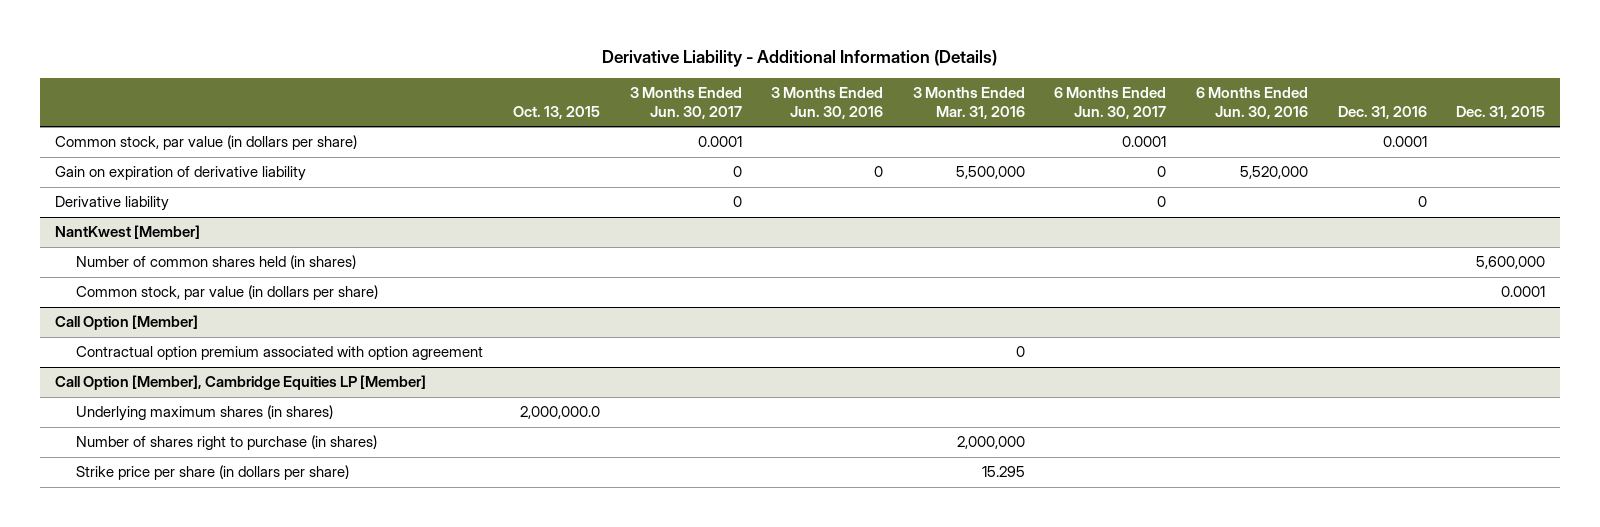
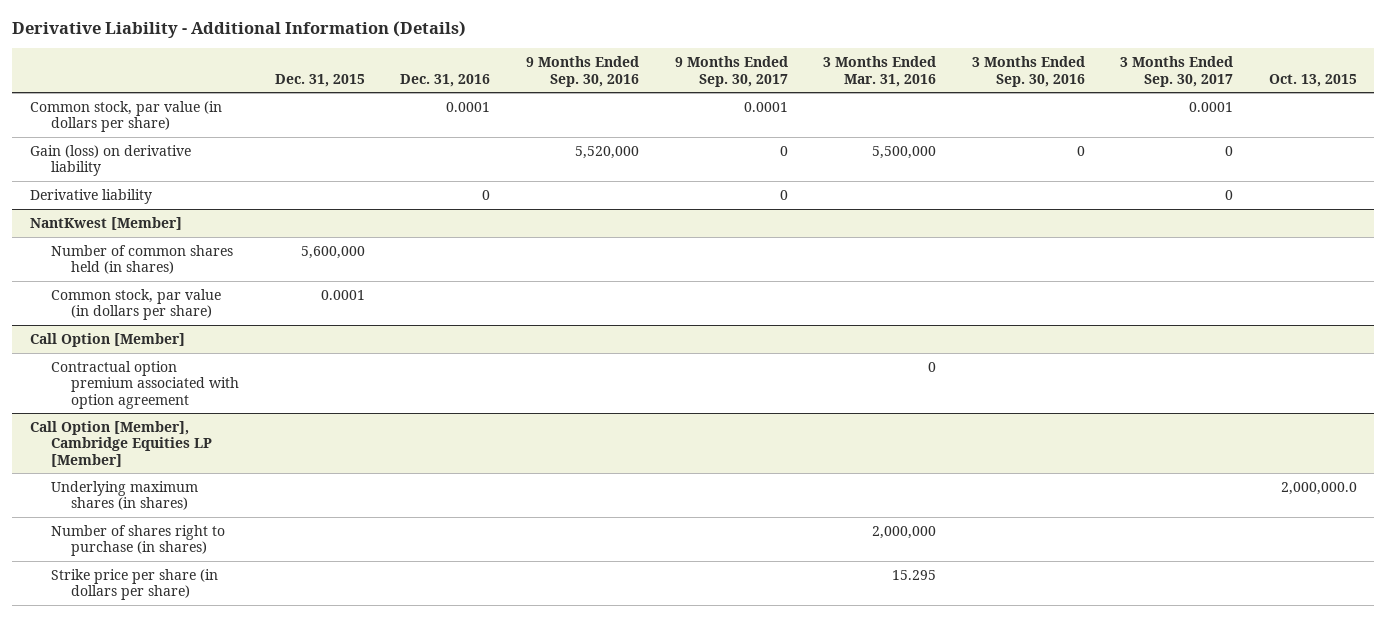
[629,87,742,119] 3 Months Ended Jun. 30, 2017 -> none
[771,87,884,119] 3 Months Ended Jun. 30, 2016 -> none
[1054,87,1167,119] 6 Months Ended Jun. 30, 2017 -> none
[1196,87,1309,119] 6 Months Ended Jun. 30, 2016 -> none
none -> [525,56,639,87] 9 Months Ended Sep. 30, 2016
none -> [674,56,788,87] 9 Months Ended Sep. 30, 2017
none -> [971,56,1085,87] 3 Months Ended Sep. 30, 2016
none -> [1120,56,1234,87] 3 Months Ended Sep. 30, 2017
[54,166,306,182] Gain on expiration of derivative liability -> [30,144,192,177] Gain (loss) on derivative liability

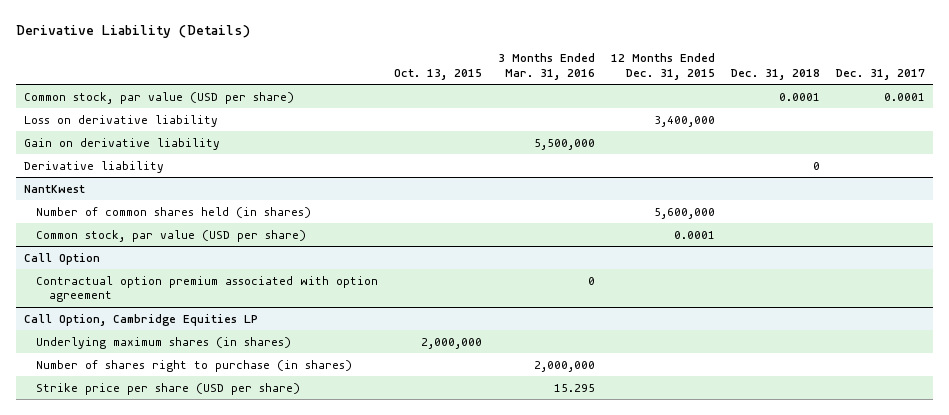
[12,21,467,39] Derivative Liability - Additional Information (Details) -> [16,24,251,38] Derivative Liability (Details)
[274,73,365,87] Dec. 31, 2015 -> none
[400,73,491,87] Dec. 31, 2016 -> none
[525,56,639,87] 9 Months Ended Sep. 30, 2016 -> none
[674,56,788,87] 9 Months Ended Sep. 30, 2017 -> none
[971,56,1085,87] 3 Months Ended Sep. 30, 2016 -> none
[1120,56,1234,87] 3 Months Ended Sep. 30, 2017 -> none
none -> [611,53,716,80] 12 Months Ended Dec. 31, 2015
none -> [730,68,820,80] Dec. 31, 2018
none -> [835,68,925,80] Dec. 31, 2017
[30,100,223,133] Common stock, par value (in dollars per share) -> [24,91,295,104] Common stock, par value (USD per share)
none -> [24,114,219,127] Loss on derivative liability
[30,144,192,177] Gain (loss) on derivative liability -> [24,137,221,150] Gain on derivative liability
[30,216,183,230] NantKwest [Member] -> [24,184,86,193] NantKwest
[50,288,221,321] Common stock, par value (in dollars per share) -> [36,229,307,242] Common stock, par value (USD per share)
[30,332,186,347] Call Option [Member] -> [24,252,101,265] Call Option
[30,420,212,467] Call Option [Member], Cambridge Equities LP [Member] -> [24,313,259,326] Call Option, Cambridge Equities LP
[1280,481,1357,495] 2,000,000.0 -> [421,337,483,349] 2,000,000
[50,568,218,601] Strike price per share (in dollars per share) -> [36,382,301,395] Strike price per share (USD per share)

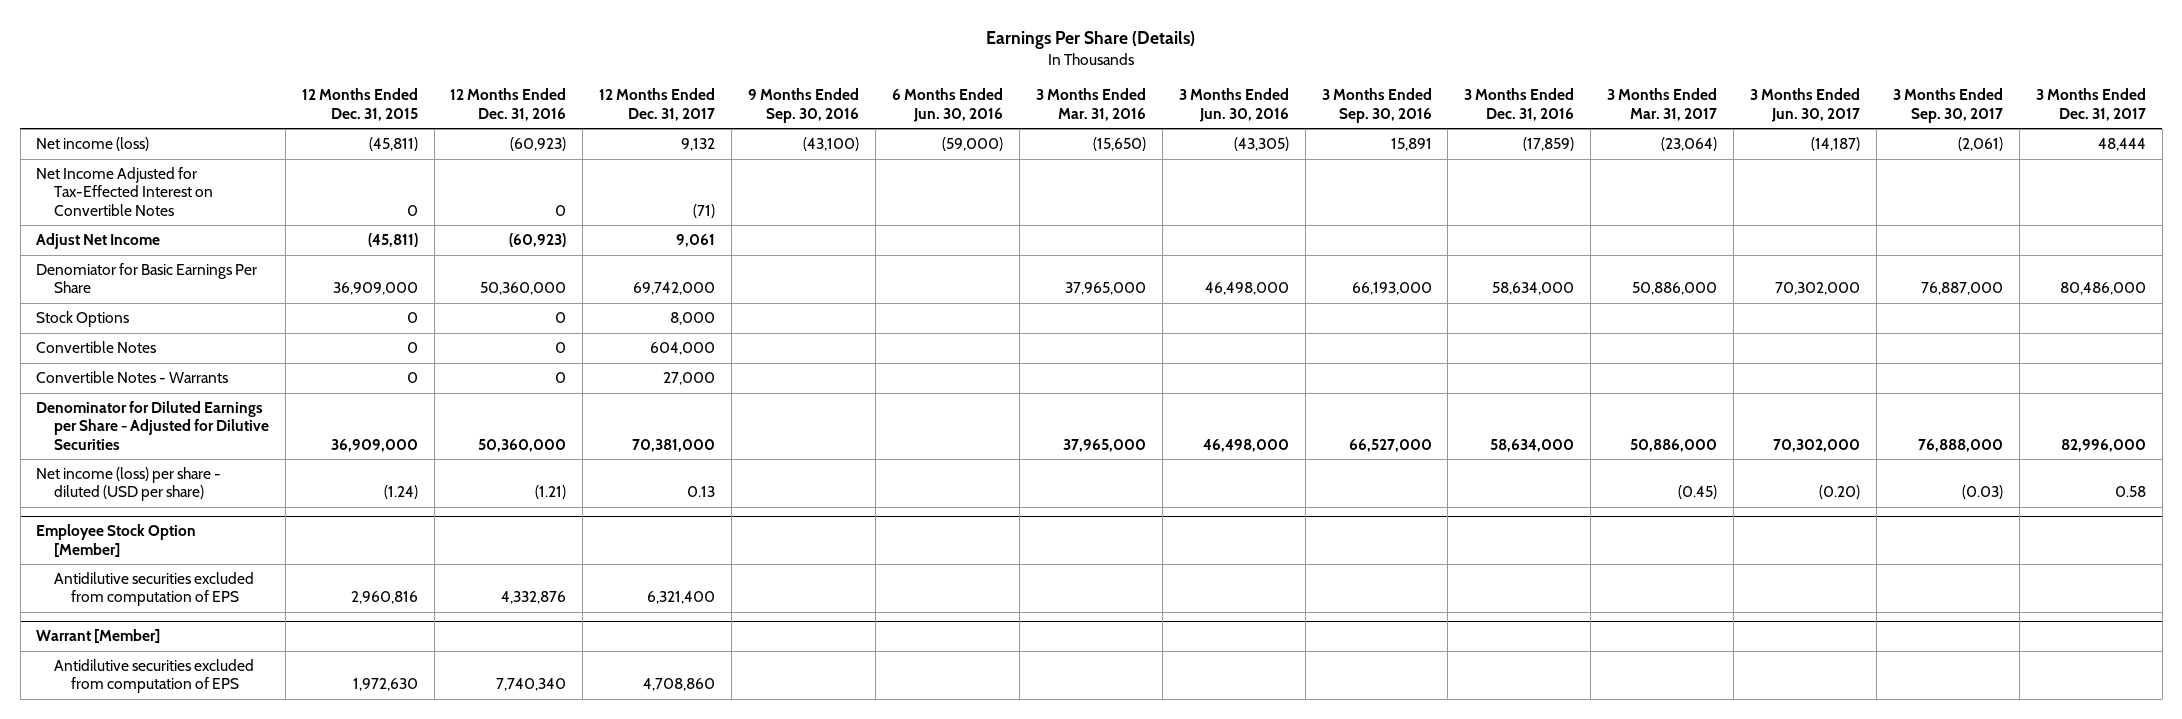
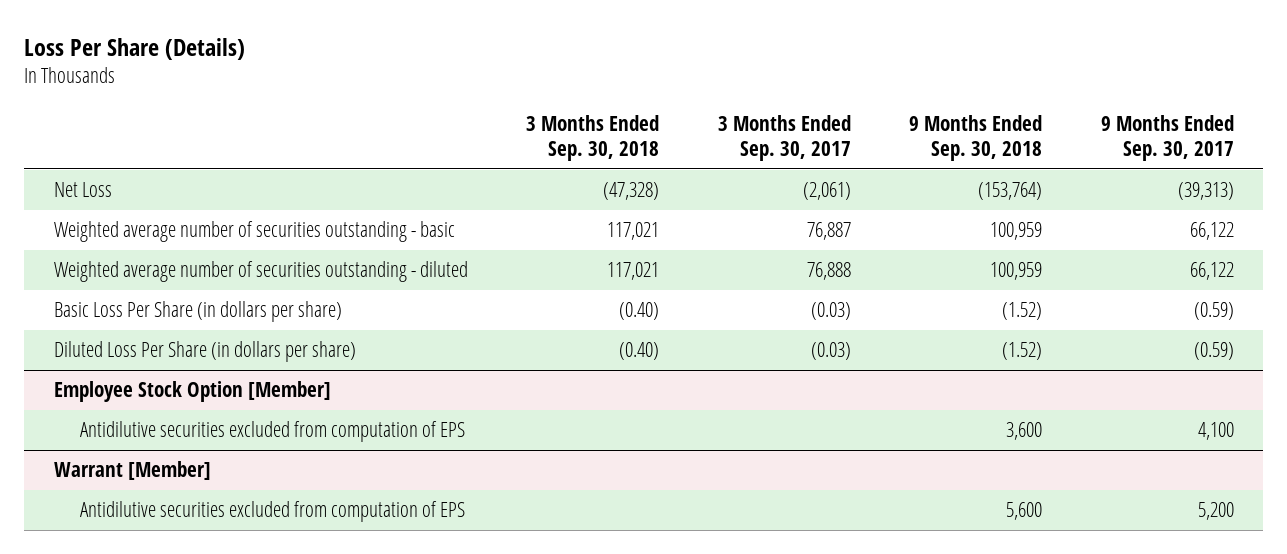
[986,30,1196,49] Earnings Per Share (Details) -> [24,37,246,60] Loss Per Share (Details)
[301,88,418,121] 12 Months Ended Dec. 31, 2015 -> none
[450,88,567,121] 12 Months Ended Dec. 31, 2016 -> none
[599,88,716,121] 12 Months Ended Dec. 31, 2017 -> none
[748,88,860,123] 9 Months Ended Sep. 30, 2016 -> none
[892,88,1004,122] 6 Months Ended Jun. 30, 2016 -> none
[1035,88,1146,121] 3 Months Ended Mar. 31, 2016 -> none
[1178,88,1289,122] 3 Months Ended Jun. 30, 2016 -> none
[1321,88,1432,123] 3 Months Ended Sep. 30, 2016 -> none
[1464,88,1575,121] 3 Months Ended Dec. 31, 2016 -> none
[1607,88,1718,121] 3 Months Ended Mar. 31, 2017 -> none
[1750,88,1861,122] 3 Months Ended Jun. 30, 2017 -> none
[2035,88,2146,121] 3 Months Ended Dec. 31, 2017 -> none
none -> [526,114,660,161] 3 Months Ended Sep. 30, 2018
none -> [909,114,1043,161] 9 Months Ended Sep. 30, 2018
none -> [1100,114,1234,161] 9 Months Ended Sep. 30, 2017
[36,167,213,216] Net Income Adjusted for Tax-Effected Interest on Convertible Notes -> none
[36,233,161,250] Adjust Net Income -> none
[36,263,258,294] Denomiator for Basic Earnings Per Share -> none
[36,311,130,328] Stock Options -> none
[36,341,157,354] Convertible Notes -> none
[36,371,229,384] Convertible Notes - Warrants -> none
[36,401,269,450] Denominator for Diluted Earnings per Share - Adjusted for Dilutive Securities -> none
[36,137,150,152] Net income (loss) -> [53,182,112,198] Net Loss
none -> [53,221,455,243] Weighted average number of securities outstanding - basic
none -> [53,261,468,283] Weighted average number of securities outstanding - diluted
none -> [53,301,342,323] Basic Loss Per Share (in dollars per share)
[36,467,222,502] Net income (loss) per share - diluted (USD per share) -> [53,341,356,363] Diluted Loss Per Share (in dollars per share)

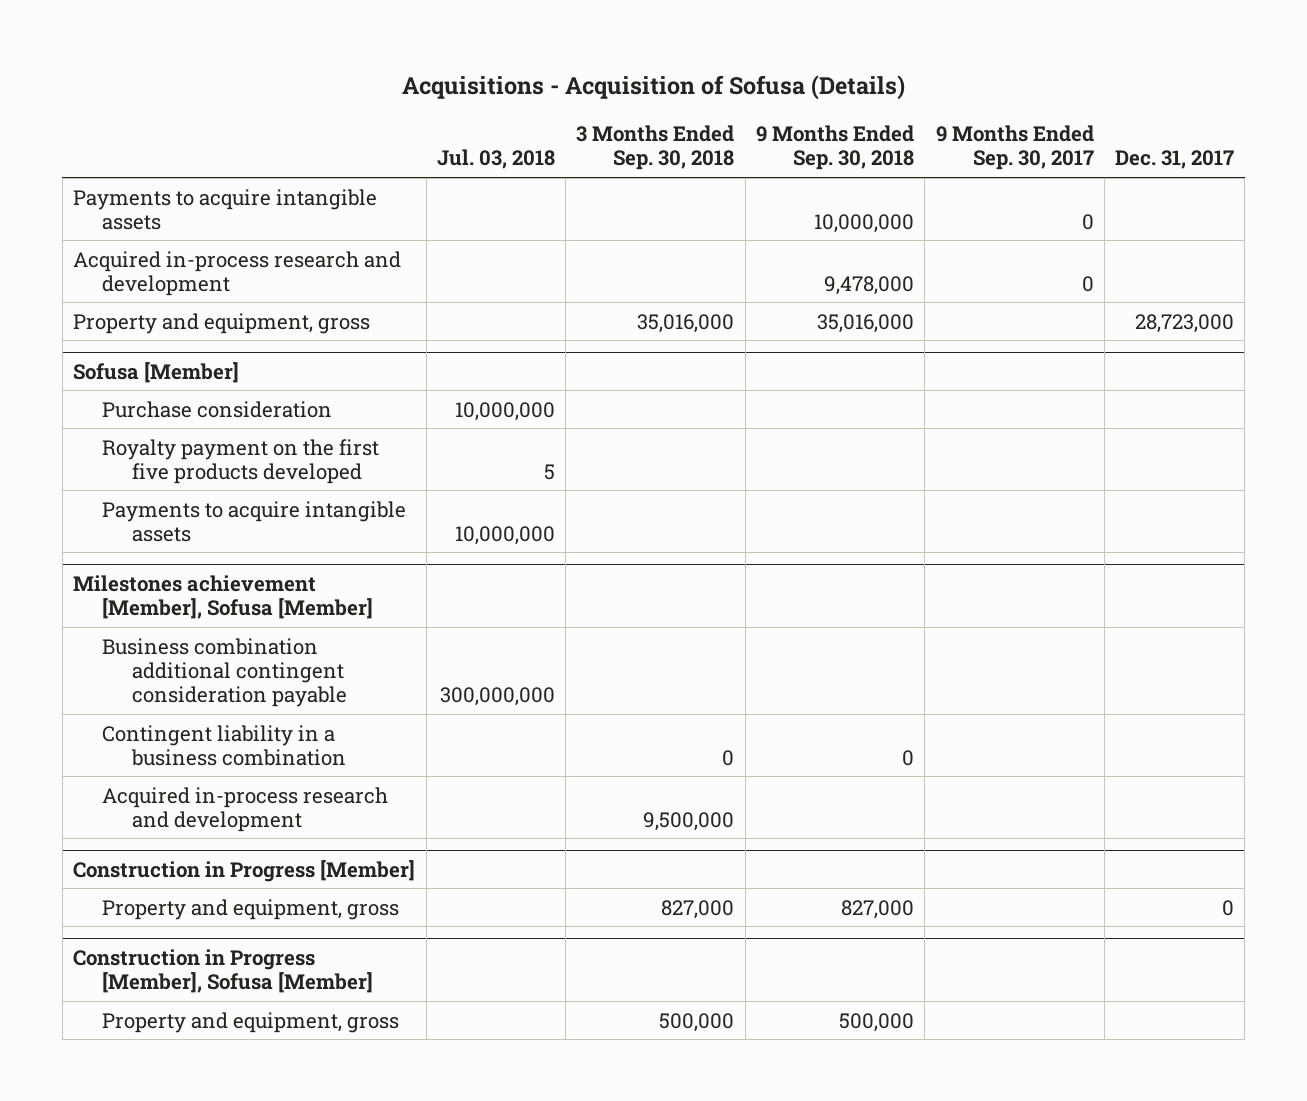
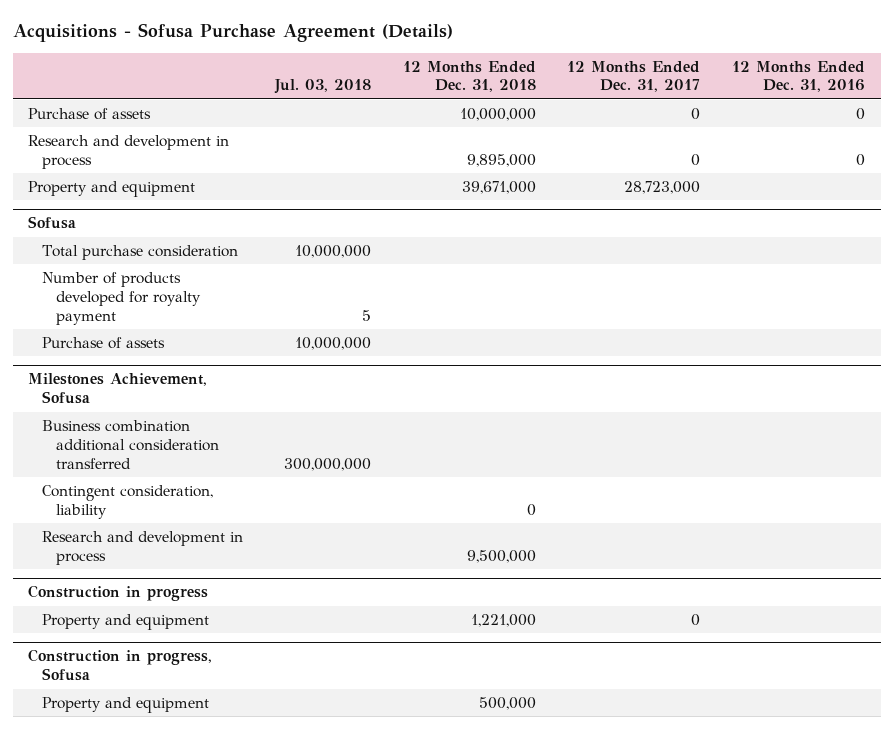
[401,75,905,101] Acquisitions - Acquisition of Sofusa (Details) -> [12,22,453,42] Acquisitions - Sofusa Purchase Agreement (Details)
[576,125,735,171] 3 Months Ended Sep. 30, 2018 -> none
[756,125,915,171] 9 Months Ended Sep. 30, 2018 -> none
[935,125,1094,171] 9 Months Ended Sep. 30, 2017 -> none
[1115,150,1235,170] Dec. 31, 2017 -> none
none -> [402,60,536,93] 12 Months Ended Dec. 31, 2018
none -> [567,60,701,93] 12 Months Ended Dec. 31, 2017
none -> [731,60,865,93] 12 Months Ended Dec. 31, 2016
[73,188,378,230] Payments to acquire intangible assets -> [28,108,152,121] Purchase of assets
[73,250,402,296] Acquired in-process research and development -> [28,135,230,169] Research and development in process
[73,312,371,334] Property and equipment, gross -> [28,181,196,198] Property and equipment
[73,361,240,383] Sofusa [Member] -> [28,216,77,230] Sofusa
[102,400,333,418] Purchase consideration -> [42,245,239,261] Total purchase consideration
[102,438,380,484] Royalty payment on the first five products developed -> [42,272,202,325] Number of products developed for royalty payment
[102,500,407,542] Payments to acquire intangible assets -> [42,337,166,350] Purchase of assets
[73,574,374,619] Milestones achievement [Member], Sofusa [Member] -> [28,373,208,405] Milestones Achievement, Sofusa
[102,637,347,707] Business combination additional contingent consideration payable -> [42,420,220,469] Business combination additional consideration transferred
[102,724,346,766] Contingent liability in a business combination -> [42,485,214,519] Contingent consideration, liability
[102,786,389,832] Acquired in-process research and development -> [42,531,244,565] Research and development in process
[73,859,416,882] Construction in Progress [Member] -> [28,585,209,602] Construction in progress
[102,898,400,920] Property and equipment, gross -> [42,614,210,631] Property and equipment
[73,948,374,993] Construction in Progress [Member], Sofusa [Member] -> [28,649,213,682] Construction in progress, Sofusa
[102,1011,400,1033] Property and equipment, gross -> [42,697,210,714] Property and equipment

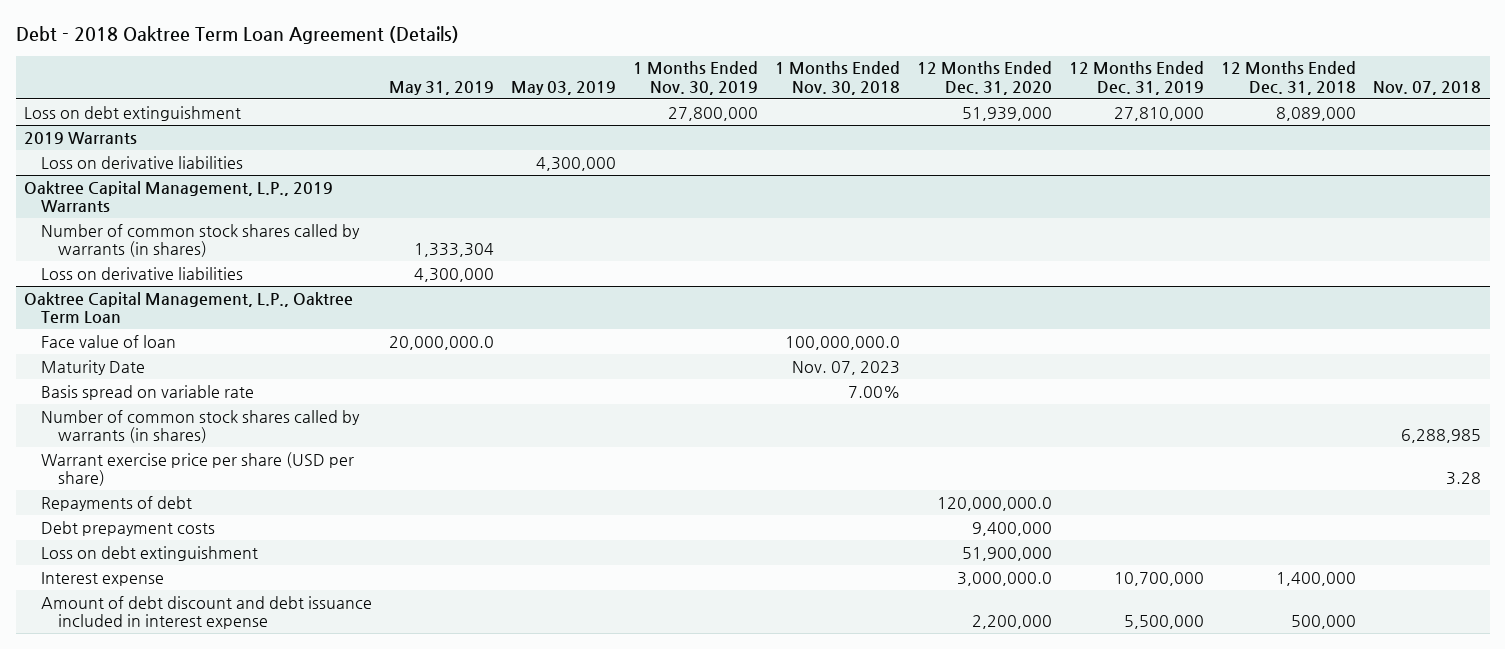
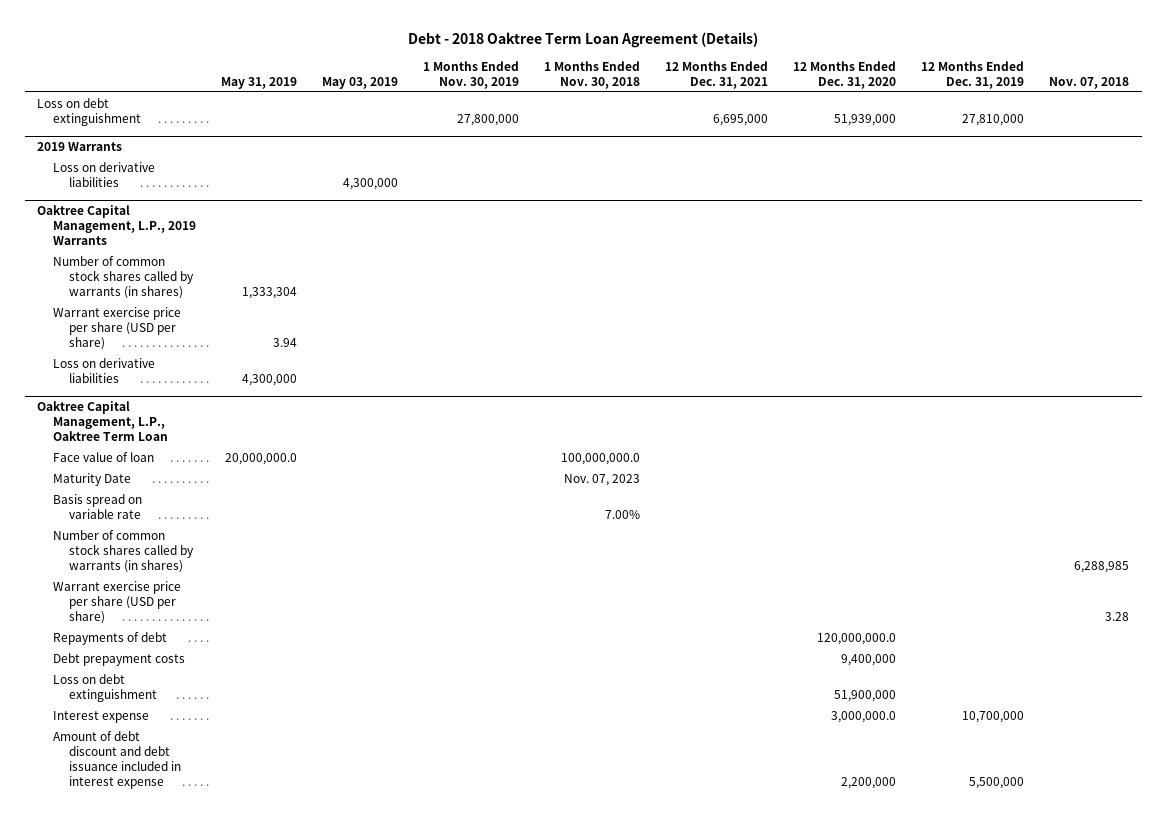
[1221,61,1357,95] 12 Months Ended Dec. 31, 2018 -> none
none -> [665,60,769,89] 12 Months Ended Dec. 31, 2021
none -> [53,306,182,350] Warrant exercise price per share (USD per share)

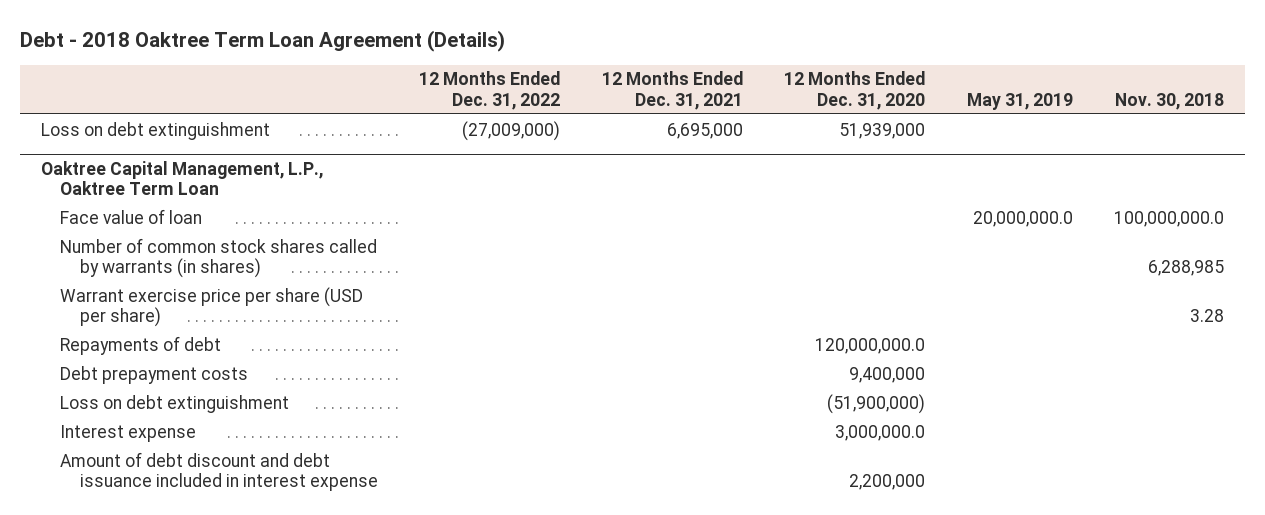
[322,76,399,89] May 03, 2019 -> none
[423,60,520,89] 1 Months Ended Nov. 30, 2019 -> none
[544,60,641,89] 1 Months Ended Nov. 30, 2018 -> none
[921,60,1025,89] 12 Months Ended Dec. 31, 2019 -> none
[1049,76,1130,89] Nov. 07, 2018 -> none
none -> [419,71,561,110] 12 Months Ended Dec. 31, 2022
none -> [1115,92,1225,110] Nov. 30, 2018
[37,142,123,152] 2019 Warrants -> none
[53,161,156,187] Loss on derivative liabilities -> none
[37,205,197,246] Oaktree Capital Management, L.P., 2019 Warrants -> none
[53,255,195,299] Number of common stock shares called by warrants (in shares) -> none
[53,306,182,350] Warrant exercise price per share (USD per share) -> none
[53,357,156,383] Loss on derivative liabilities -> none
[53,472,132,486] Maturity Date -> none
[53,493,143,519] Basis spread on variable rate -> none
[834,689,897,702] 51,900,000 -> [827,393,926,414] (51,900,000)

